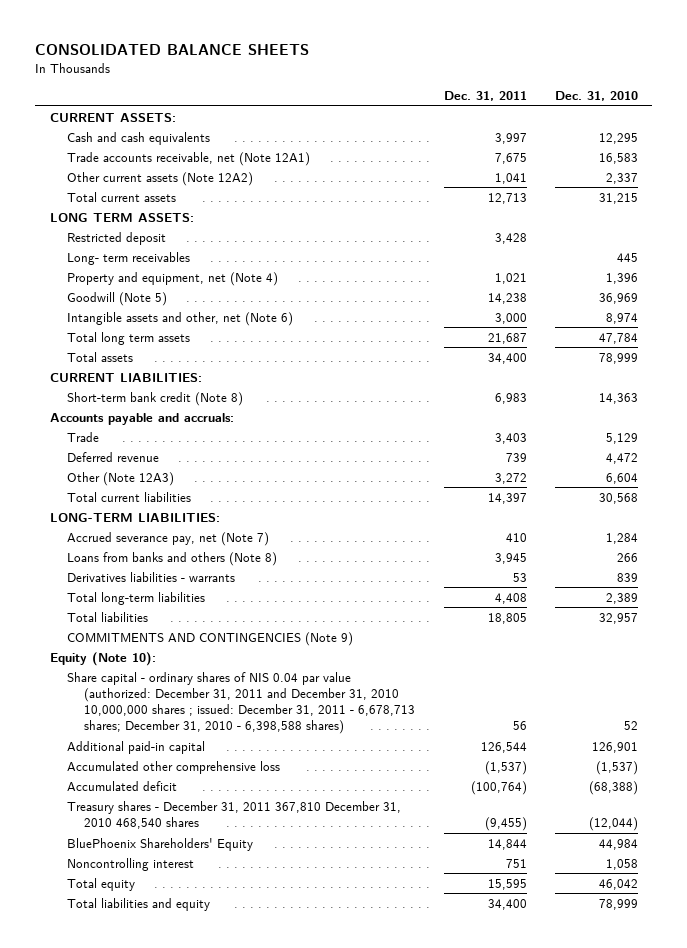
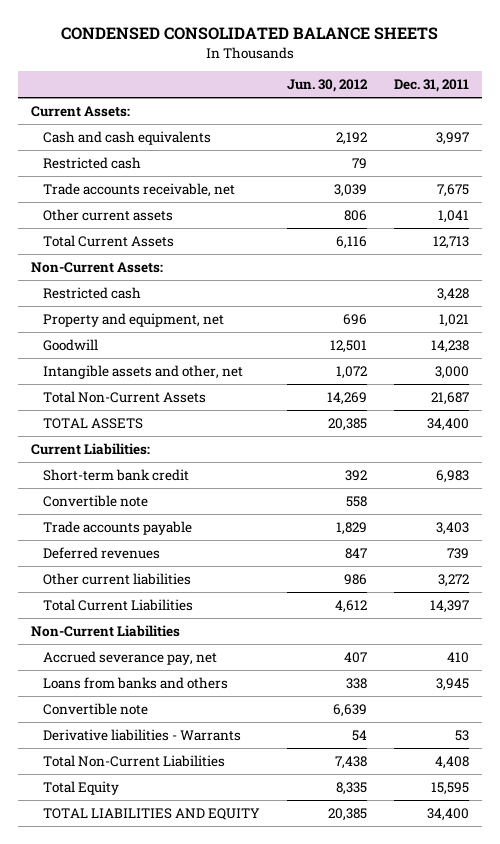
[35,44,310,56] CONSOLIDATED BALANCE SHEETS -> [60,27,438,41] CONDENSED CONSOLIDATED BALANCE SHEETS
[554,91,638,102] Dec. 31, 2010 -> none
none -> [286,79,368,93] Jun. 30, 2012
[49,112,176,122] CURRENT ASSETS: -> [31,105,131,117] Current Assets:
[67,251,191,265] Long- term receivables -> none
[49,412,234,425] Accounts payable and accruals: -> none
[67,611,149,622] Total liabilities -> none
[67,631,354,646] COMMITMENTS AND CONTINGENCIES (Note 9) -> none
[49,651,156,666] Equity (Note 10): -> none
[67,671,416,734] Share capital - ordinary shares of NIS 0.04 par value (authorized: December 31, 2011 and December 31, 2010 10,000,000 shares ; issued: December 31, 2011 - 6,678,713 shares; December 31, 2010 - 6,398,588 shares) -> none
[67,740,206,754] Additional paid-in capital -> none
[67,760,281,774] Accumulated other comprehensive loss -> none
[67,780,178,791] Accumulated deficit -> none
[67,800,402,829] Treasury shares - December 31, 2011 367,810 December 31, 2010 468,540 shares -> none
[67,837,254,851] BluePhoenix Shareholders' Equity -> none
[67,857,195,871] Noncontrolling interest -> none
none -> [42,156,141,169] Restricted cash
[67,151,311,166] Trade accounts receivable, net (Note 12A1) -> [42,182,235,197] Trade accounts receivable, net
[67,171,254,186] Other current assets (Note 12A2) -> [42,208,173,221] Other current assets
[67,191,177,202] Total current assets -> [42,234,174,247] Total Current Assets
[49,212,194,222] LONG TERM ASSETS: -> [31,261,164,273] Non-Current Assets:
[67,231,167,245] Restricted deposit -> [42,286,141,299] Restricted cash
[67,271,279,286] Property and equipment, net (Note 4) -> [42,312,224,327] Property and equipment, net
[67,291,168,306] Goodwill (Note 5) -> [42,338,98,351] Goodwill
[67,311,294,326] Intangible assets and other, net (Note 6) -> [42,364,243,379] Intangible assets and other, net
[67,331,191,345] Total long term assets -> [42,390,206,403] Total Non-Current Assets
[67,351,134,362] Total assets -> [42,417,143,429] TOTAL ASSETS
[49,372,202,382] CURRENT LIABILITIES: -> [31,442,151,455] Current Liabilities:
[67,391,244,406] Short-term bank credit (Note 8) -> [42,468,189,481] Short-term bank credit
none -> [42,494,148,507] Convertible note
[67,431,100,442] Trade -> [42,520,192,535] Trade accounts payable
[67,451,160,462] Deferred revenue -> [42,546,160,559] Deferred revenues
[67,471,175,486] Other (Note 12A3) -> [42,572,191,585] Other current liabilities
[67,491,192,502] Total current liabilities -> [42,598,193,611] Total Current Liabilities
[49,512,220,522] LONG-TERM LIABILITIES: -> [31,624,181,637] Non-Current Liabilities
[67,531,270,546] Accrued severance pay, net (Note 7) -> [42,650,217,665] Accrued severance pay, net
[67,551,278,566] Loans from banks and others (Note 8) -> [42,676,228,689] Loans from banks and others
none -> [42,702,148,715] Convertible note
[67,571,236,582] Derivatives liabilities - warrants -> [42,728,241,741] Derivative liabilities - Warrants
[67,591,206,605] Total long-term liabilities -> [42,754,225,767] Total Non-Current Liabilities
[67,877,136,891] Total equity -> [42,780,119,795] Total Equity
[67,897,211,911] Total liabilities and equity -> [42,807,260,820] TOTAL LIABILITIES AND EQUITY

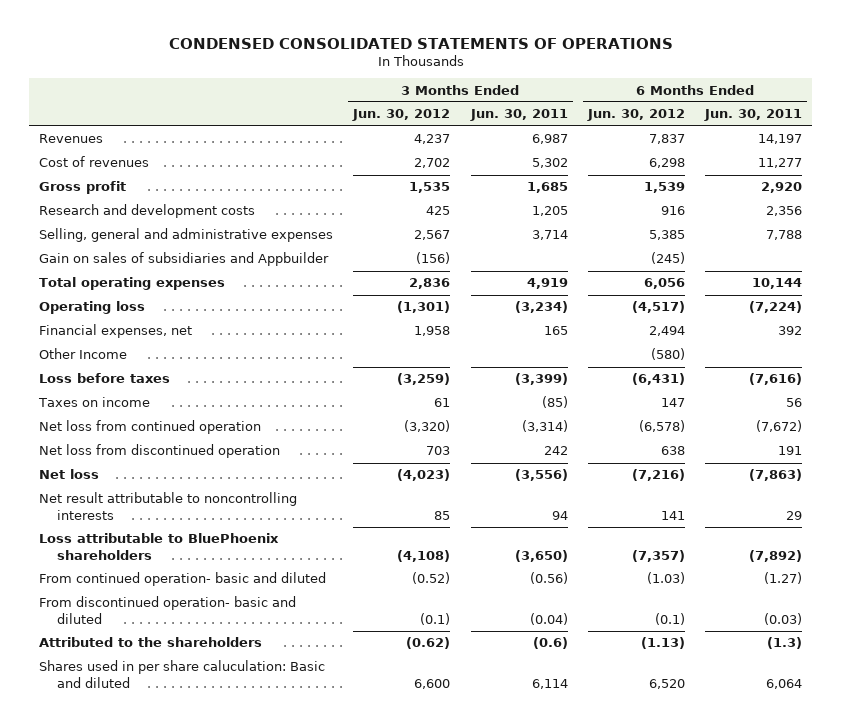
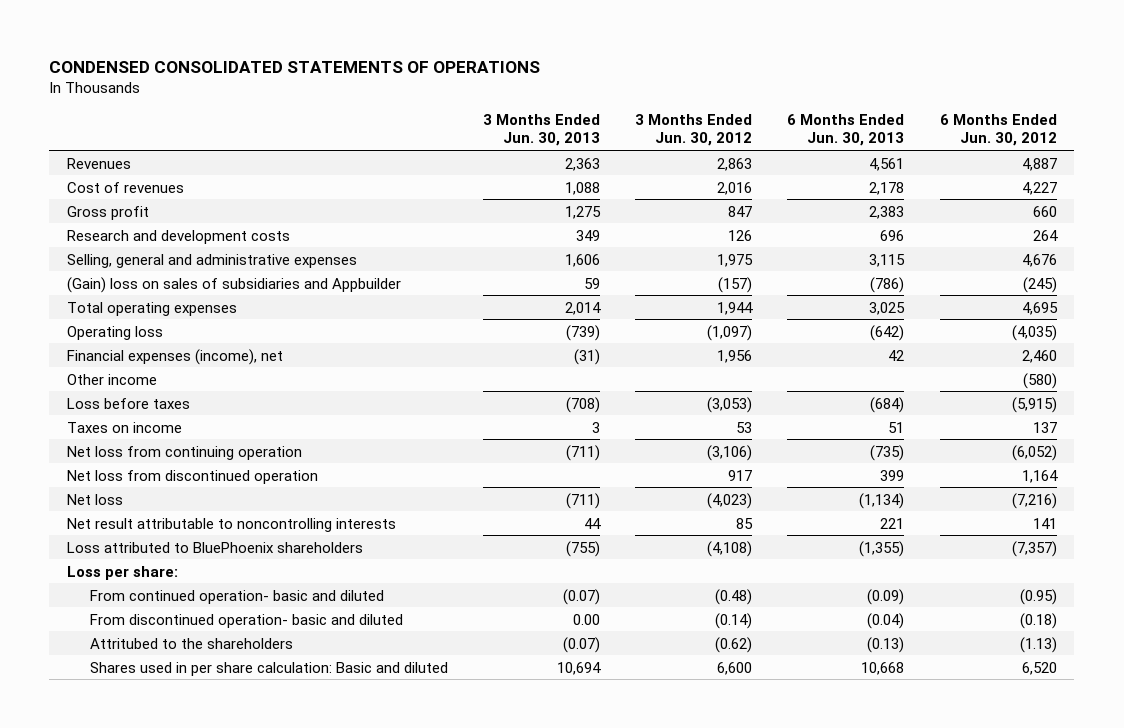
[469,109,568,122] Jun. 30, 2011 -> none
[703,109,802,122] Jun. 30, 2011 -> none
none -> [482,114,600,147] 3 Months Ended Jun. 30, 2013
none -> [787,114,905,147] 6 Months Ended Jun. 30, 2013
[414,134,451,145] 4,237 -> [717,157,753,171] 2,863
[648,134,685,145] 7,837 -> [1021,157,1057,171] 4,887
[414,158,451,169] 2,702 -> [717,181,753,195] 2,016
[648,158,685,169] 6,298 -> [1021,181,1057,195] 4,227
[409,182,451,194] 1,535 -> [728,205,753,217] 847
[643,182,685,194] 1,539 -> [1032,205,1057,217] 660
[426,206,451,216] 425 -> [728,229,753,241] 126
[660,206,685,216] 916 -> [1032,229,1058,241] 264
[414,230,451,241] 2,567 -> [717,253,754,267] 1,975
[648,230,685,241] 5,385 -> [1021,253,1057,267] 4,676
[39,252,330,267] Gain on sales of subsidiaries and Appbuilder -> [66,276,401,293] (Gain) loss on sales of subsidiaries and Appbuilder
[416,252,451,265] (156) -> [718,276,753,293] (157)
[409,278,451,290] 2,836 -> [717,301,754,315] 1,944
[643,278,685,290] 6,056 -> [1021,301,1058,315] 4,695
[397,301,451,314] (1,301) -> [707,324,753,341] (1,097)
[631,301,685,314] (4,517) -> [1011,324,1057,341] (4,035)
[39,324,193,339] Financial expenses, net -> [66,348,283,365] Financial expenses (income), net
[414,326,451,337] 1,958 -> [717,349,753,363] 1,956
[648,326,685,337] 2,494 -> [1021,349,1057,363] 2,460
[39,348,128,360] Other Income -> [66,373,157,385] Other income
[397,373,451,386] (3,259) -> [707,396,753,413] (3,053)
[631,373,685,386] (6,431) -> [1011,396,1057,413] (5,915)
[434,398,451,408] 61 -> [736,421,753,433] 53
[660,398,685,408] 147 -> [1032,421,1057,433] 137
[39,420,262,435] Net loss from continued operation -> [66,445,302,460] Net loss from continuing operation
[404,420,451,433] (3,320) -> [707,444,753,461] (3,106)
[638,420,685,433] (6,578) -> [1011,444,1057,461] (6,052)
[426,446,451,456] 703 -> [728,469,753,481] 917
[660,446,685,456] 638 -> [1021,469,1058,483] 1,164
[39,533,280,560] Loss attributable to BluePhoenix shareholders -> [66,541,363,553] Loss attributed to BluePhoenix shareholders
none -> [66,565,178,580] Loss per share:
[412,572,451,585] (0.52) -> [715,588,753,605] (0.48)
[646,572,685,585] (1.03) -> [1019,588,1057,605] (0.95)
[420,612,451,625] (0.1) -> [715,612,753,629] (0.14)
[654,612,685,625] (0.1) -> [1019,612,1057,629] (0.18)
[39,637,263,648] Attributed to the shareholders -> [89,637,293,649] Attritubed to the shareholders
[39,660,326,688] Shares used in per share caluculation: Basic and diluted -> [89,661,448,676] Shares used in per share calculation: Basic and diluted

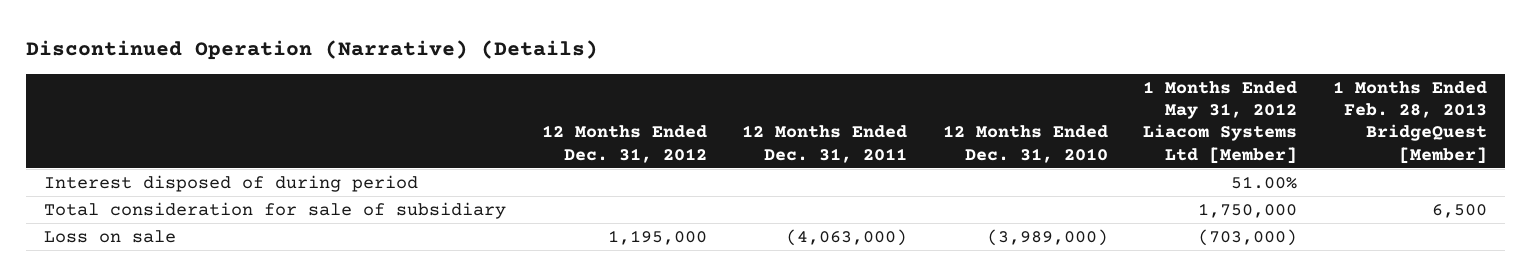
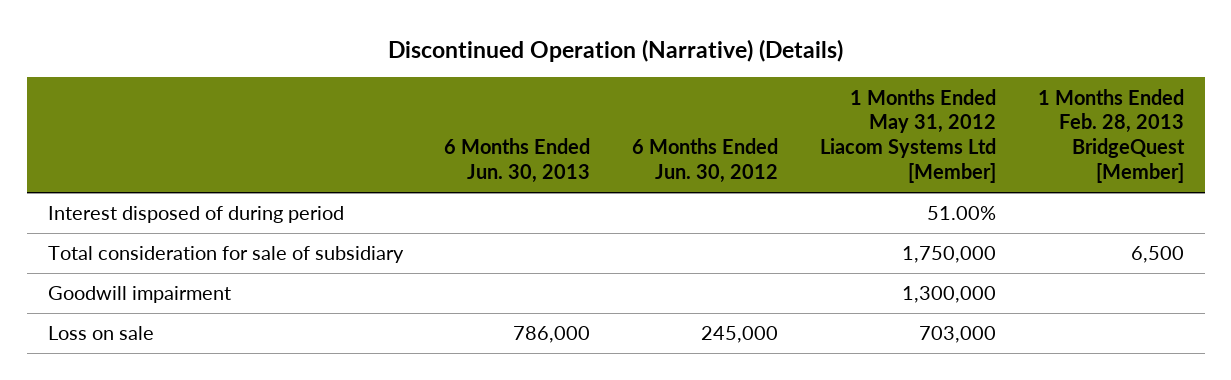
[541,125,707,163] 12 Months Ended Dec. 31, 2012 -> none
[742,125,908,163] 12 Months Ended Dec. 31, 2011 -> none
[942,125,1108,163] 12 Months Ended Dec. 31, 2010 -> none
none -> [444,138,591,184] 6 Months Ended Jun. 30, 2013
none -> [632,138,779,184] 6 Months Ended Jun. 30, 2012
none -> [47,286,231,304] Goodwill impairment
[1198,229,1298,247] (703,000) -> [919,326,997,344] 703,000

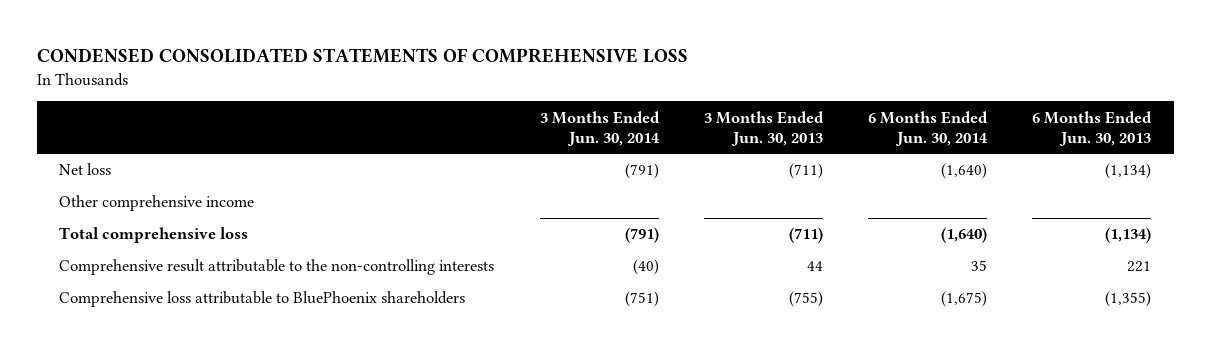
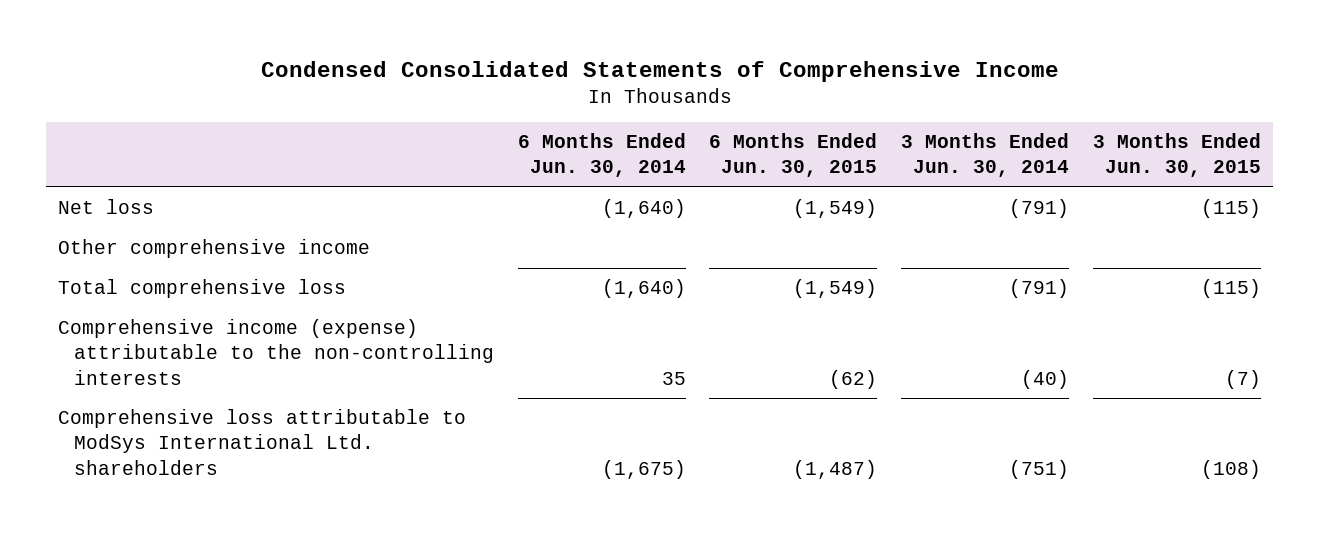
[36,48,688,64] CONDENSED CONSOLIDATED STATEMENTS OF COMPREHENSIVE LOSS -> [260,60,1059,82] Condensed Consolidated Statements of Comprehensive Income
[703,110,824,146] 3 Months Ended Jun. 30, 2013 -> none
[1032,110,1153,146] 6 Months Ended Jun. 30, 2013 -> none
none -> [709,133,878,178] 6 Months Ended Jun. 30, 2015
none -> [1092,133,1261,178] 3 Months Ended Jun. 30, 2015
[59,259,495,276] Comprehensive result attributable to the non-controlling interests -> [58,319,494,385] Comprehensive income (expense) attributable to the non-controlling interests
[59,291,466,308] Comprehensive loss attributable to BluePhoenix shareholders -> [58,409,467,475] Comprehensive loss attributable to ModSys International Ltd. shareholders

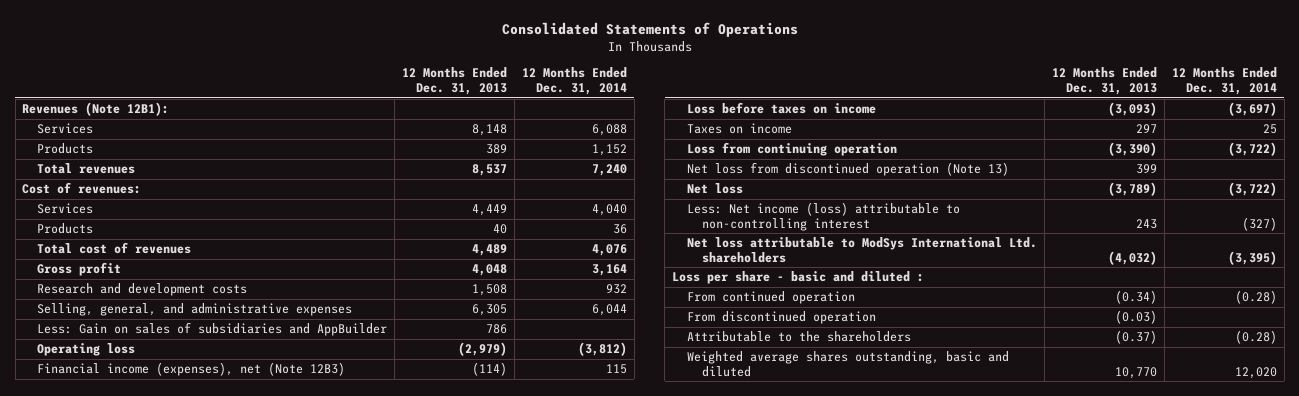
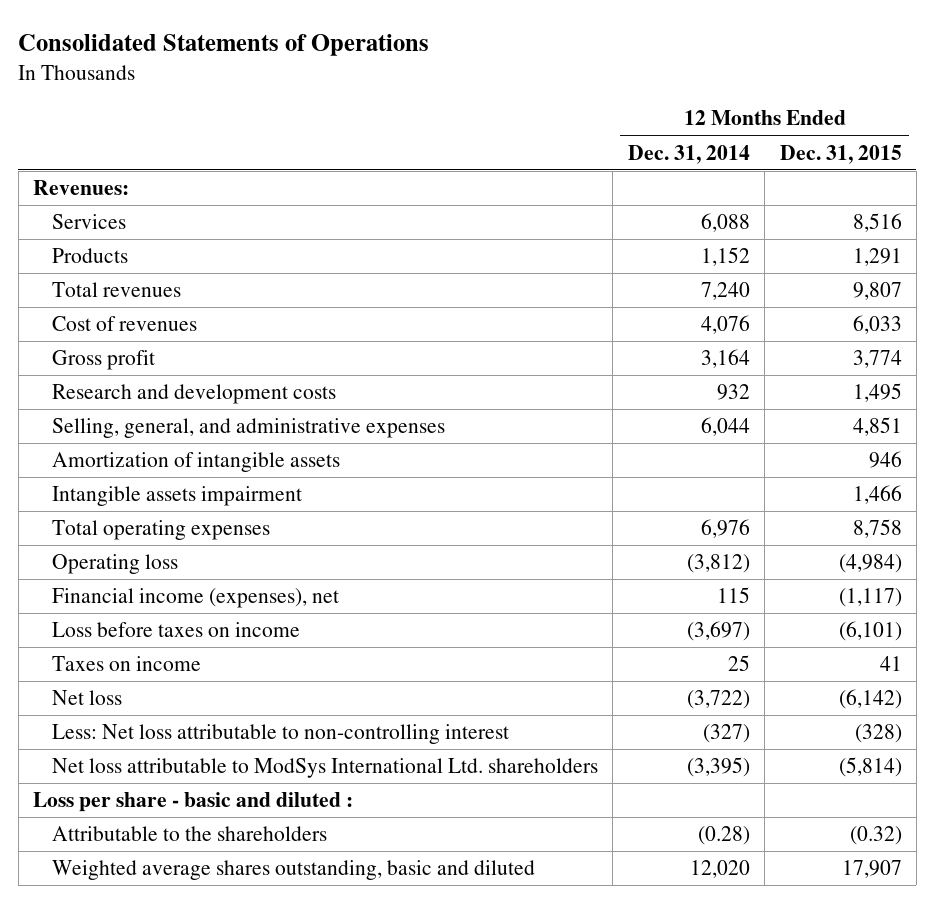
[401,67,507,95] 12 Months Ended Dec. 31, 2013 -> none
none -> [779,144,902,164] Dec. 31, 2015
[22,102,170,117] Revenues (Note 12B1): -> [33,180,130,196] Revenues:
[22,182,142,195] Cost of revenues: -> none
[37,203,94,215] Services -> none
[37,223,94,235] Products -> none
[37,242,192,255] Total cost of revenues -> [52,316,198,332] Cost of revenues
[37,322,388,337] Less: Gain on sales of subsidiaries and AppBuilder -> none
none -> [52,452,341,473] Amortization of intangible assets
none -> [52,486,303,507] Intangible assets impairment
none -> [52,520,271,541] Total operating expenses
[37,362,346,377] Financial income (expenses), net (Note 12B3) -> [52,588,340,609] Financial income (expenses), net
[687,142,898,157] Loss from continuing operation -> none
[687,162,1010,177] Net loss from discontinued operation (Note 13) -> none
[687,202,961,231] Less: Net income (loss) attributable to non-controlling interest -> [52,724,510,745] Less: Net loss attributable to non-controlling interest
[687,291,856,305] From continued operation -> none
[687,311,877,325] From discontinued operation -> none

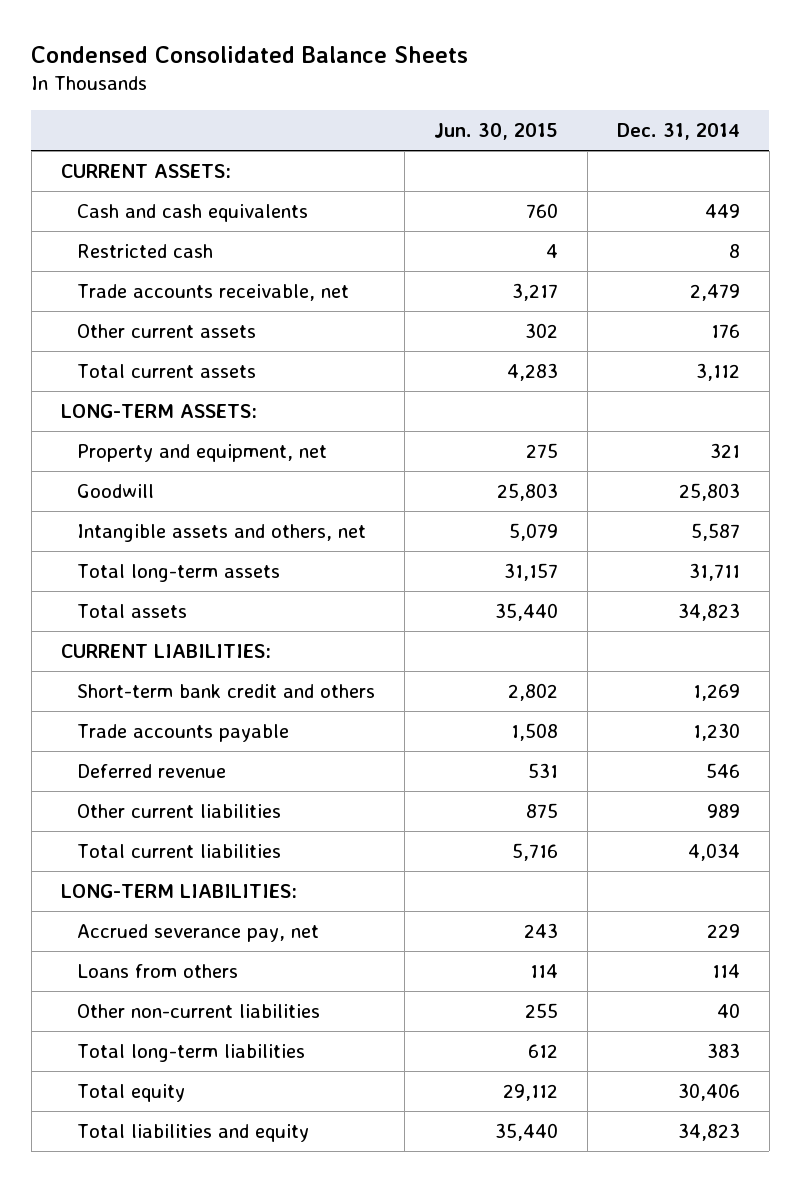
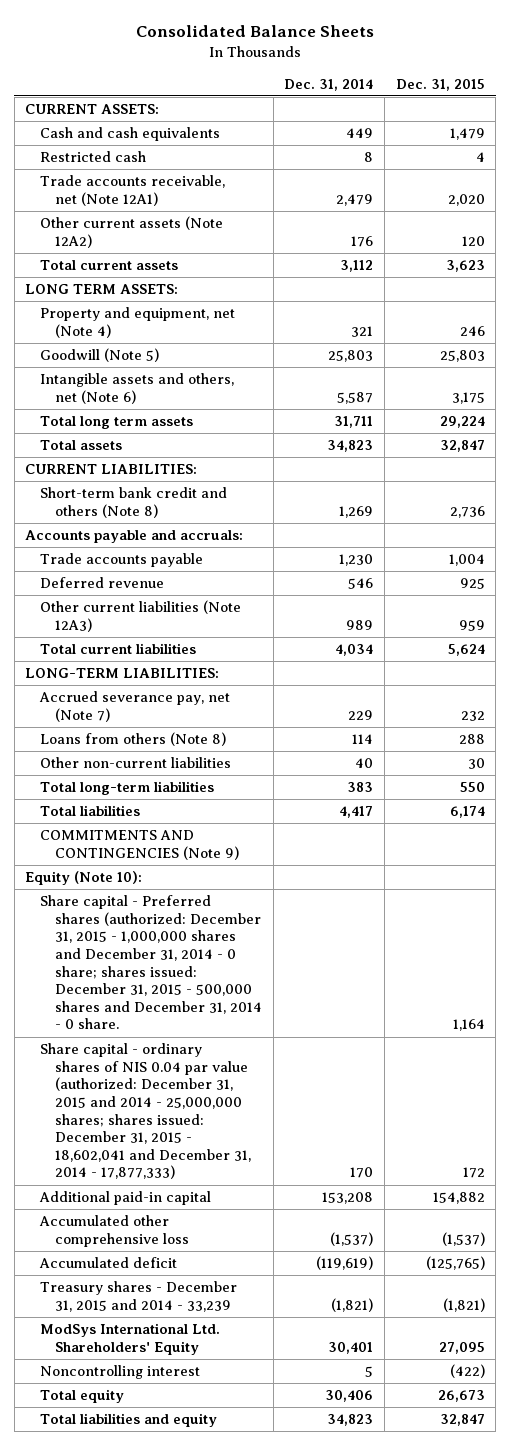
[31,45,469,63] Condensed Consolidated Balance Sheets -> [136,24,375,37] Consolidated Balance Sheets
[433,123,558,141] Jun. 30, 2015 -> none
none -> [395,78,485,91] Dec. 31, 2015
[76,283,349,301] Trade accounts receivable, net -> [40,175,226,206] Trade accounts receivable, net (Note 12A1)
[76,323,256,338] Other current assets -> [40,216,224,248] Other current assets (Note 12A2)
[60,403,257,418] LONG-TERM ASSETS: -> [25,284,179,295] LONG TERM ASSETS:
[76,443,327,462] Property and equipment, net -> [40,307,236,338] Property and equipment, net (Note 4)
[76,483,154,498] Goodwill -> [40,348,160,363] Goodwill (Note 5)
[76,523,366,542] Intangible assets and others, net -> [40,373,235,404] Intangible assets and others, net (Note 6)
[76,563,280,582] Total long-term assets -> [40,416,194,430] Total long term assets
[76,683,375,698] Short-term bank credit and others -> [40,487,228,518] Short-term bank credit and others (Note 8)
none -> [25,530,244,544] Accounts payable and accruals:
[76,803,281,818] Other current liabilities -> [40,600,242,632] Other current liabilities (Note 12A3)
[76,923,319,942] Accrued severance pay, net -> [39,691,231,722] Accrued severance pay, net (Note 7)
[76,963,238,978] Loans from others -> [40,732,227,747] Loans from others (Note 8)
none -> [40,805,141,817] Total liabilities
none -> [40,830,239,860] COMMITMENTS AND CONTINGENCIES (Note 9)
none -> [25,871,143,886] Equity (Note 10):
none -> [40,895,262,1030] Share capital - Preferred shares (authorized: December 31, 2015 - 1,000,000 shares and December 31, 2014 - 0 share; shares issued: December 31, 2015 - 500,000 shares and December 31, 2014 - 0 share.
none -> [40,1043,251,1180] Share capital - ordinary shares of NIS 0.04 par value (authorized: December 31, 2015 and 2014 - 25,000,000 shares; shares issued: December 31, 2015 - 18,602,041 and December 31, 2014 - 17,877,333)
none -> [39,1191,212,1206] Additional paid-in capital
none -> [39,1215,189,1247] Accumulated other comprehensive loss
none -> [39,1257,178,1269] Accumulated deficit
none -> [40,1281,238,1312] Treasury shares - December 31, 2015 and 2014 - 33,239
none -> [40,1323,221,1355] ModSys International Ltd. Shareholders' Equity
none -> [40,1365,201,1380] Noncontrolling interest

